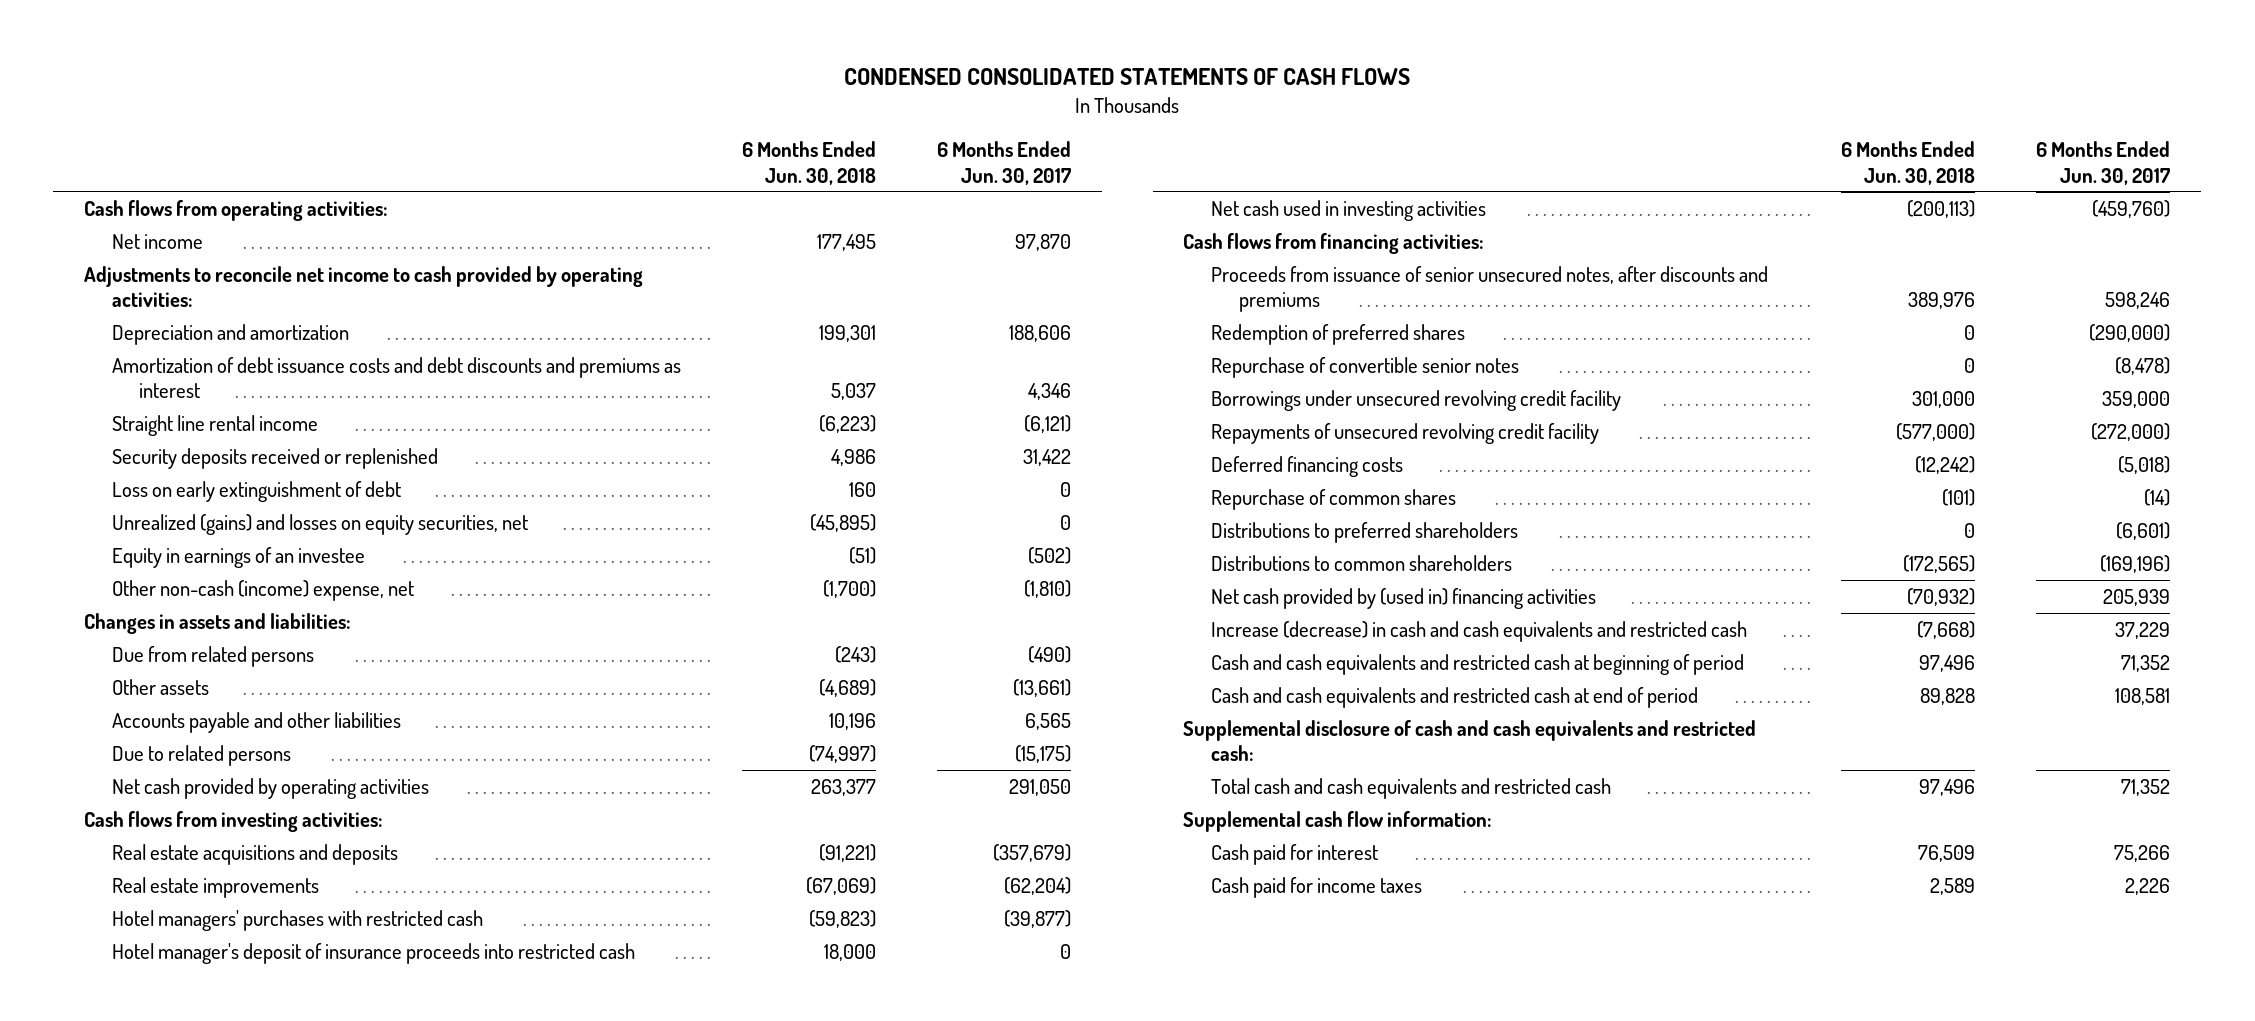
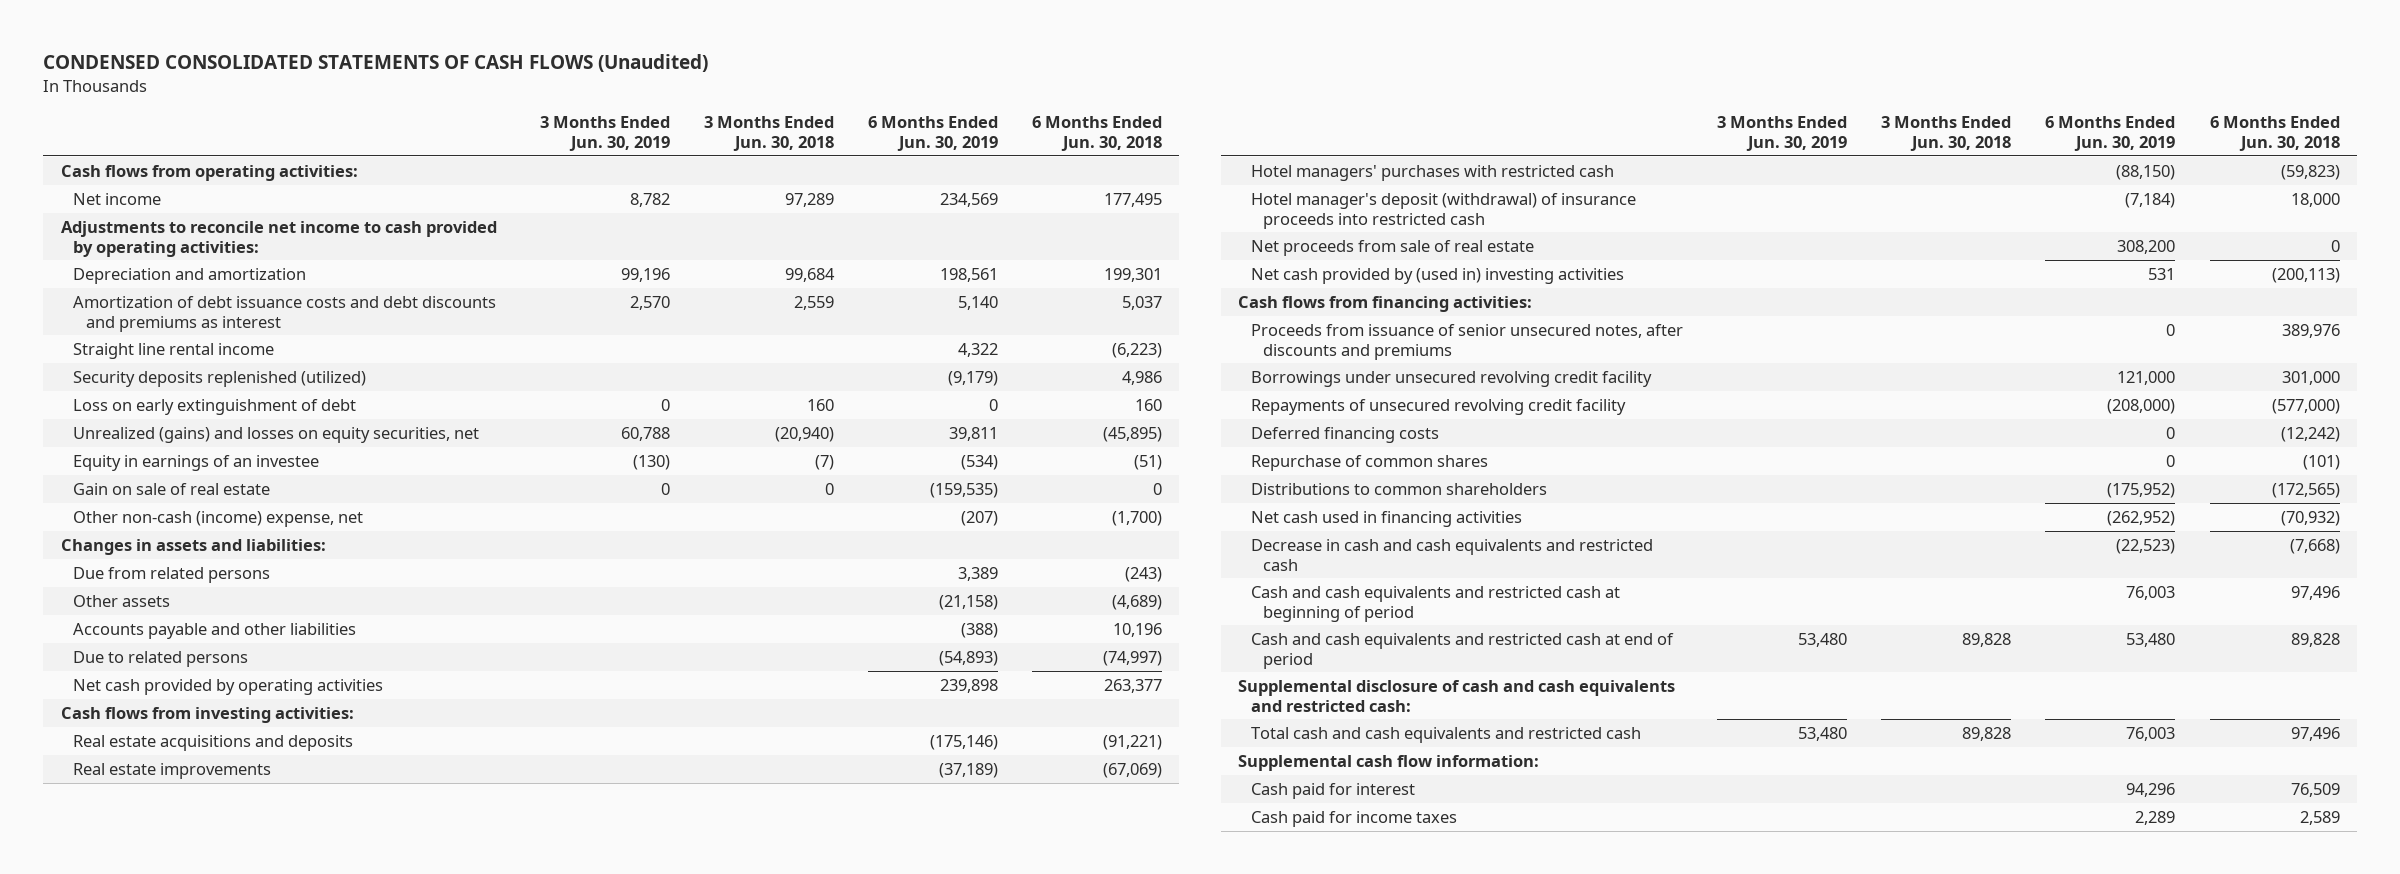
[844,68,1411,86] CONDENSED CONSOLIDATED STATEMENTS OF CASH FLOWS -> [43,54,709,73] CONDENSED CONSOLIDATED STATEMENTS OF CASH FLOWS (Unaudited)
[937,141,1072,185] 6 Months Ended Jun. 30, 2017 -> none
none -> [539,116,670,151] 3 Months Ended Jun. 30, 2019
none -> [703,116,834,151] 3 Months Ended Jun. 30, 2018
none -> [868,116,999,151] 6 Months Ended Jun. 30, 2019
[111,447,438,469] Security deposits received or replenished -> [73,370,367,387] Security deposits replenished (utilized)
none -> [73,482,271,495] Gain on sale of real estate
[111,942,635,964] Hotel manager's deposit of insurance proceeds into restricted cash -> [1250,192,1636,229] Hotel manager's deposit (withdrawal) of insurance proceeds into restricted cash
none -> [1250,239,1534,256] Net proceeds from sale of real estate
[1211,199,1487,221] Net cash used in investing activities -> [1250,267,1624,284] Net cash provided by (used in) investing activities
[1211,323,1466,345] Redemption of preferred shares -> none
[1211,356,1520,378] Repurchase of convertible senior notes -> none
[1211,521,1519,543] Distributions to preferred shareholders -> none
[1211,587,1597,609] Net cash provided by (used in) financing activities -> [1250,510,1522,527] Net cash used in financing activities
[1211,620,1748,642] Increase (decrease) in cash and cash equivalents and restricted cash -> [1250,538,1653,571] Decrease in cash and cash equivalents and restricted cash

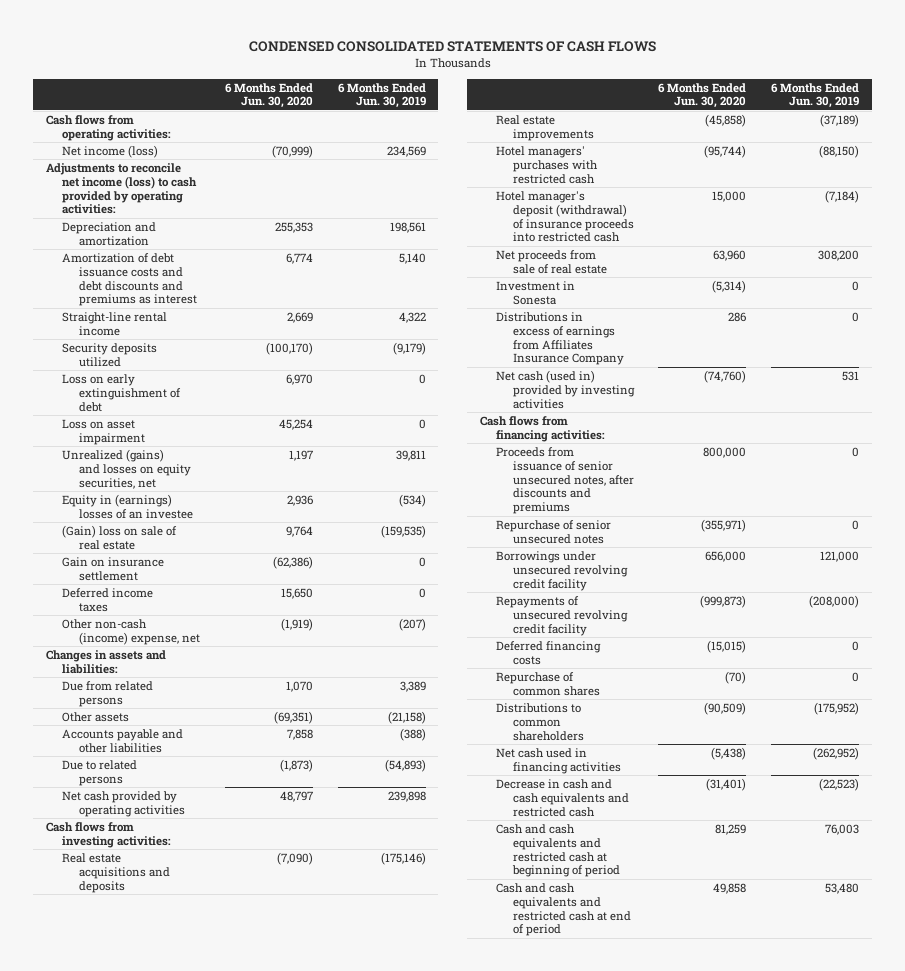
[43,54,709,73] CONDENSED CONSOLIDATED STATEMENTS OF CASH FLOWS (Unaudited) -> [248,41,656,53] CONDENSED CONSOLIDATED STATEMENTS OF CASH FLOWS
[539,116,670,151] 3 Months Ended Jun. 30, 2019 -> none
[703,116,834,151] 3 Months Ended Jun. 30, 2018 -> none
[1032,116,1163,151] 6 Months Ended Jun. 30, 2018 -> none
none -> [224,82,313,109] 6 Months Ended Jun. 30, 2020
[73,192,162,205] Net income -> [62,144,159,158] Net income (loss)
[60,220,497,257] Adjustments to reconcile net income to cash provided by operating activities: -> [45,162,198,215] Adjustments to reconcile net income (loss) to cash provided by operating activities:
[73,342,275,359] Straight line rental income -> [62,311,168,336] Straight-line rental income
[73,370,367,387] Security deposits replenished (utilized) -> [62,342,158,367] Security deposits utilized
none -> [62,418,145,445] Loss on asset impairment
[73,454,320,471] Equity in earnings of an investee -> [62,493,193,519] Equity in (earnings) losses of an investee
[73,482,271,495] Gain on sale of real estate -> [62,524,178,550] (Gain) loss on sale of real estate
none -> [62,556,165,581] Gain on insurance settlement
none -> [62,587,154,612] Deferred income taxes
none -> [496,280,576,305] Investment in Sonesta
none -> [496,311,624,366] Distributions in excess of earnings from Affiliates Insurance Company
[1250,267,1624,284] Net cash provided by (used in) investing activities -> [496,369,635,409] Net cash (used in) provided by investing activities
none -> [496,519,612,544] Repurchase of senior unsecured notes
[1238,679,1676,712] Supplemental disclosure of cash and cash equivalents and restricted cash: -> none
[1250,726,1641,743] Total cash and cash equivalents and restricted cash -> none
[1238,754,1540,771] Supplemental cash flow information: -> none
[1250,782,1415,799] Cash paid for interest -> none
[1250,810,1457,827] Cash paid for income taxes -> none

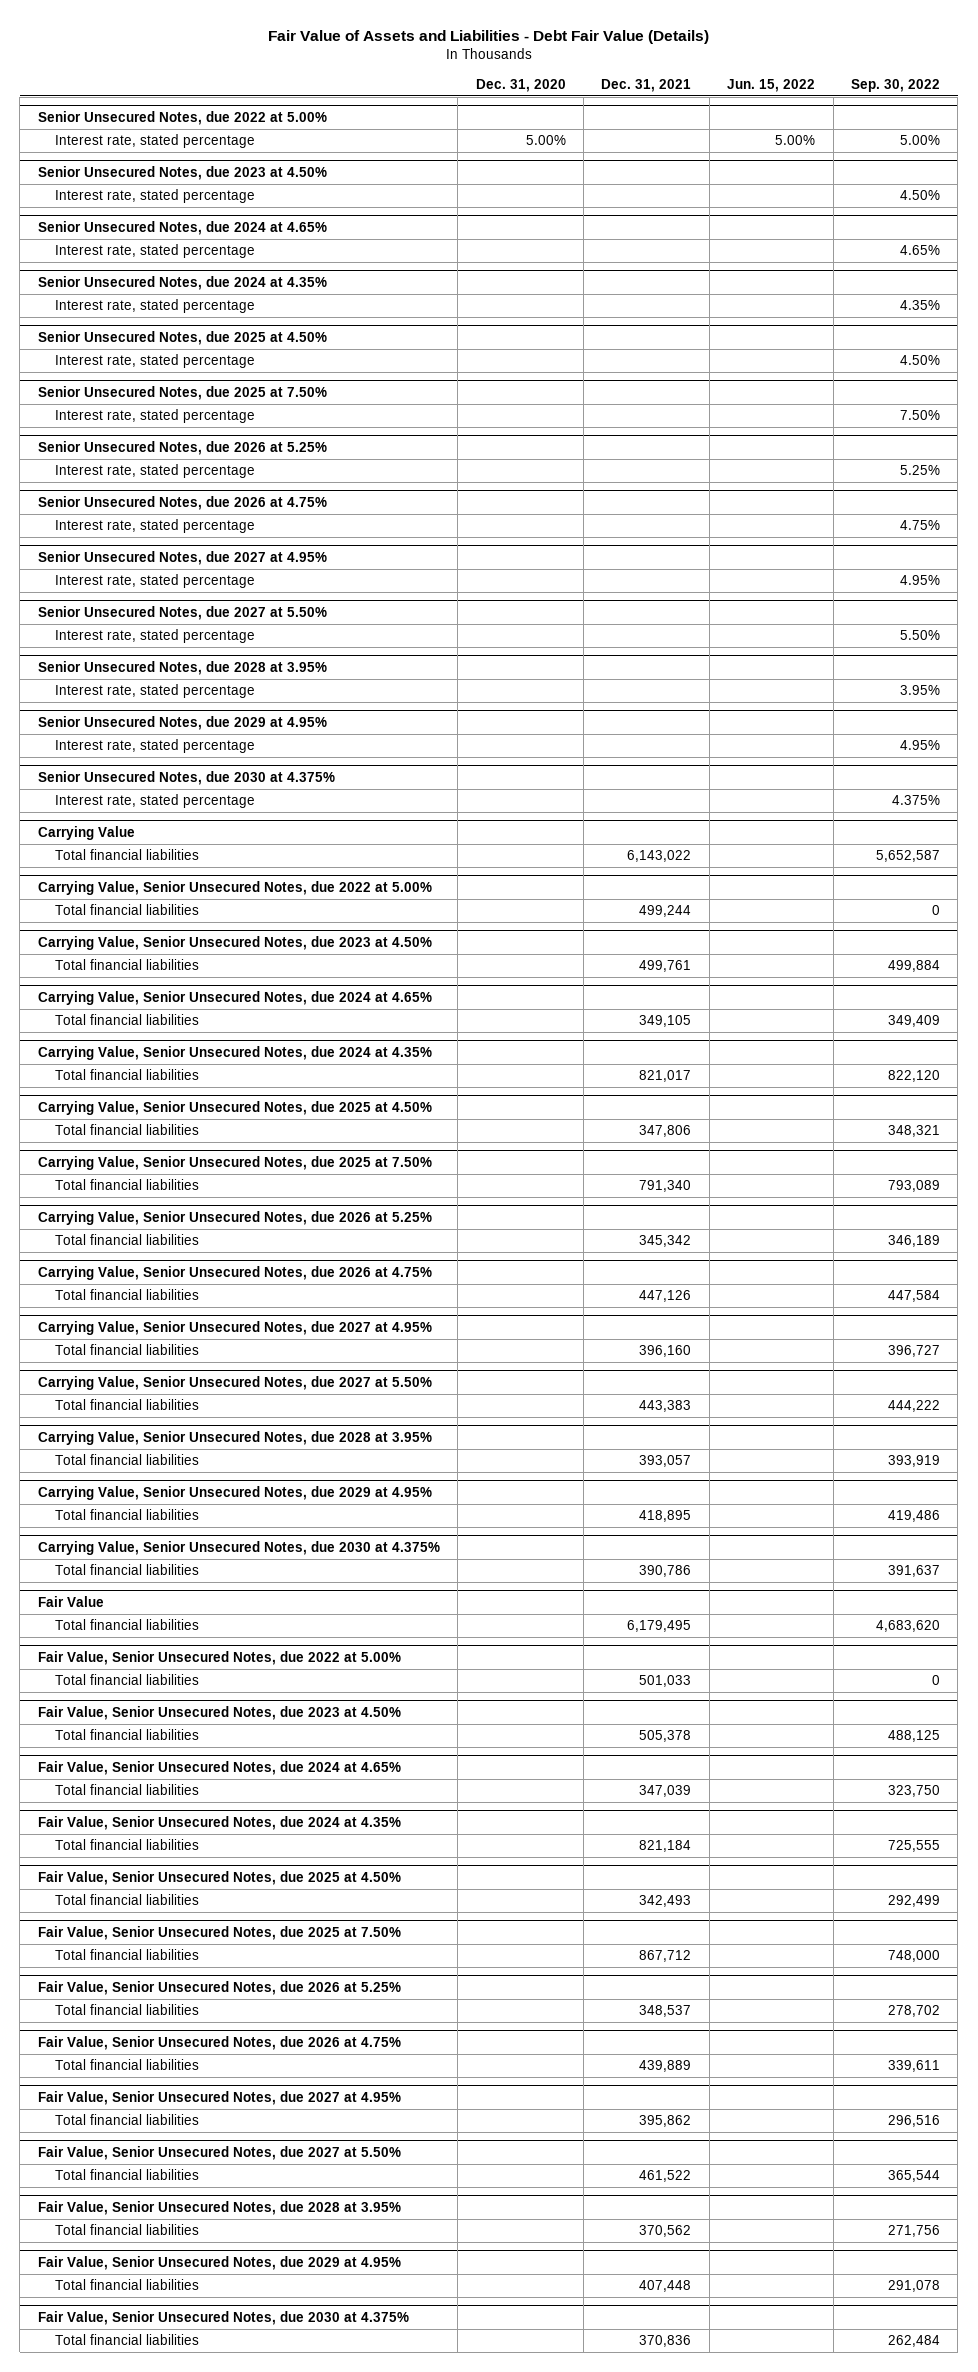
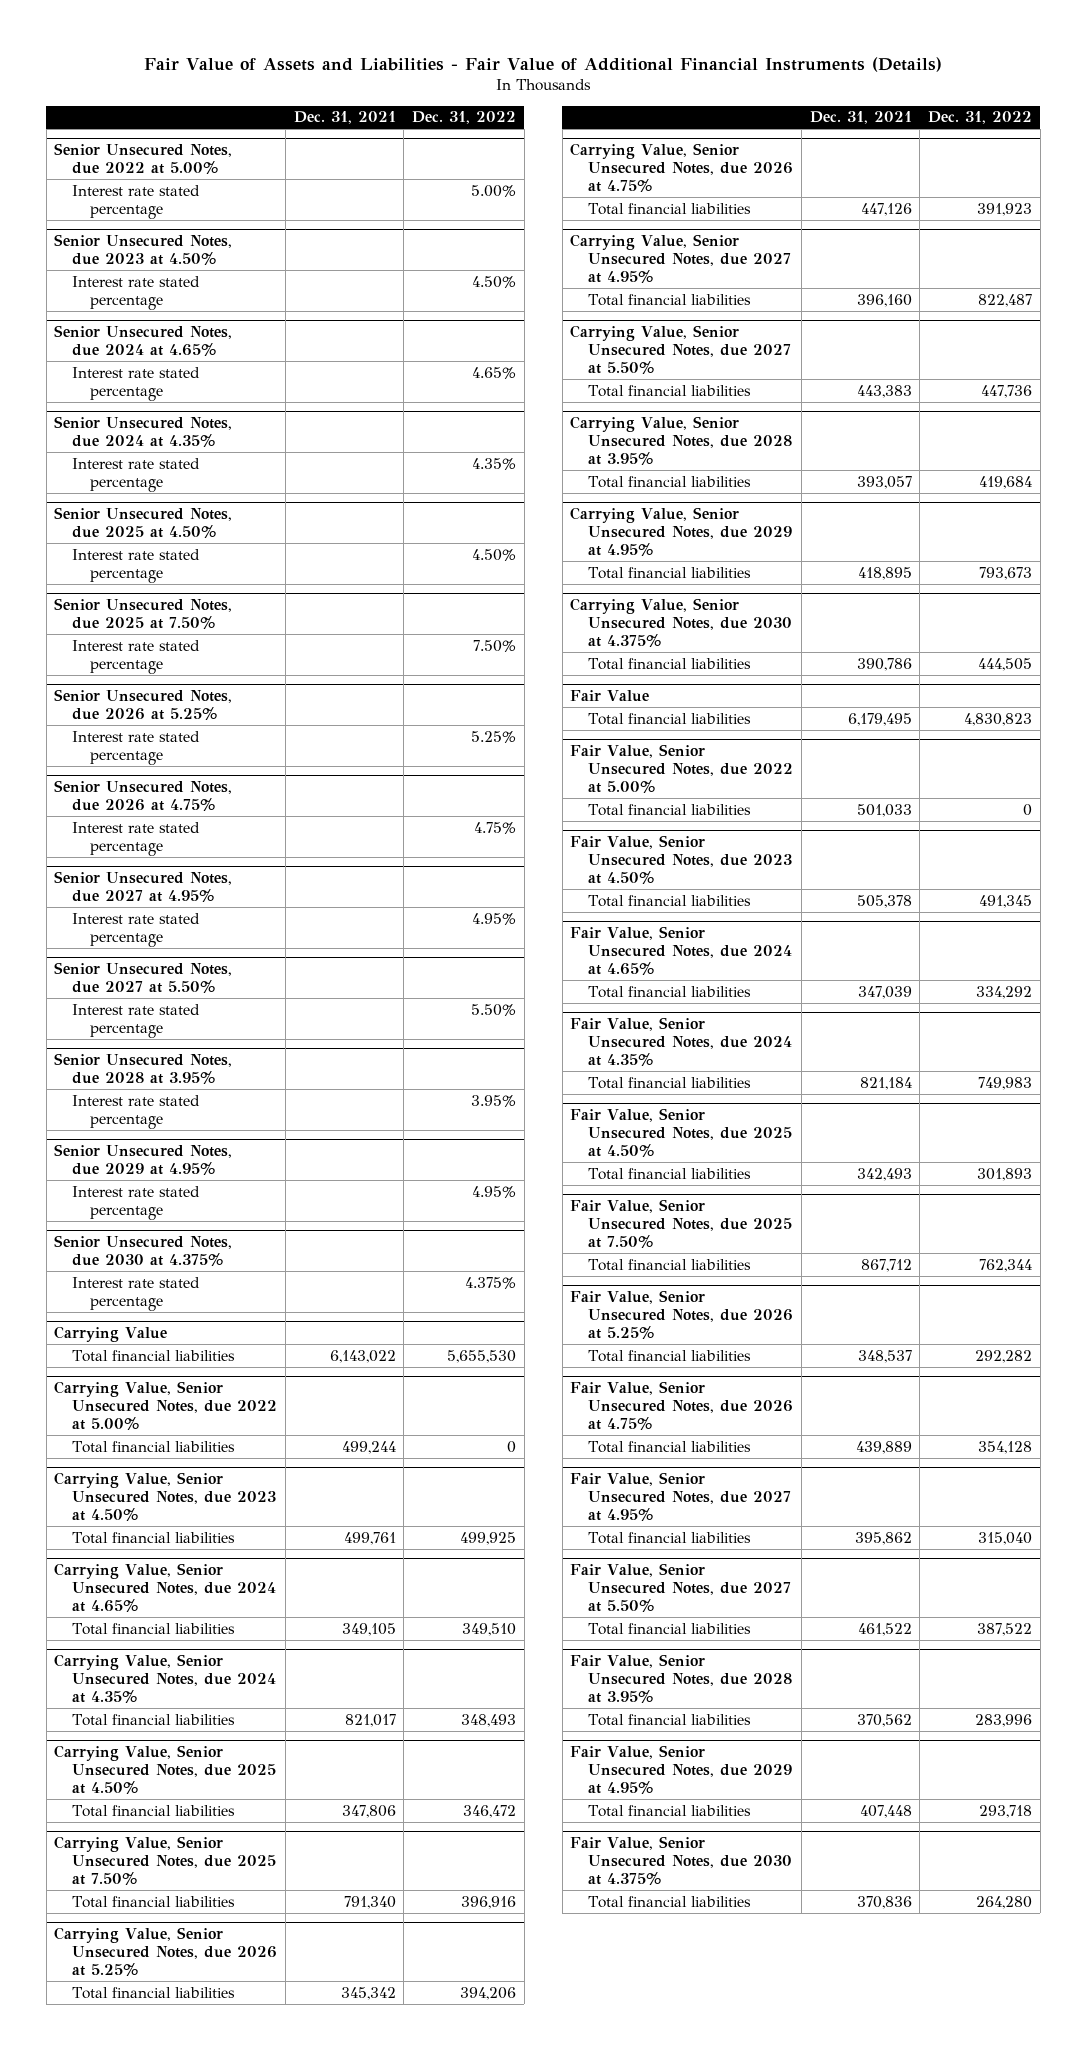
[267,29,709,44] Fair Value of Assets and Liabilities - Debt Fair Value (Details) -> [144,56,943,72] Fair Value of Assets and Liabilities - Fair Value of Additional Financial Instruments (Details)
[475,78,566,92] Dec. 31, 2020 -> none
[727,78,816,92] Jun. 15, 2022 -> none
[850,78,940,92] Sep. 30, 2022 -> none
none -> [411,111,516,125] Dec. 31, 2022
[54,134,255,149] Interest rate, stated percentage -> [72,184,201,219] Interest rate stated percentage
[54,189,255,204] Interest rate, stated percentage -> [72,275,201,310] Interest rate stated percentage
[54,244,255,259] Interest rate, stated percentage -> [72,366,201,401] Interest rate stated percentage
[54,299,255,314] Interest rate, stated percentage -> [72,457,201,492] Interest rate stated percentage
[54,354,255,369] Interest rate, stated percentage -> [72,548,201,583] Interest rate stated percentage
[54,409,255,424] Interest rate, stated percentage -> [72,639,201,674] Interest rate stated percentage
[54,464,255,479] Interest rate, stated percentage -> [72,730,201,765] Interest rate stated percentage
[54,519,255,534] Interest rate, stated percentage -> [72,821,201,856] Interest rate stated percentage
[54,574,255,589] Interest rate, stated percentage -> [72,912,201,947] Interest rate stated percentage
[54,629,255,644] Interest rate, stated percentage -> [72,1003,201,1038] Interest rate stated percentage
[54,684,255,699] Interest rate, stated percentage -> [72,1094,201,1129] Interest rate stated percentage
[54,739,255,754] Interest rate, stated percentage -> [72,1185,201,1220] Interest rate stated percentage
[54,794,255,809] Interest rate, stated percentage -> [72,1276,201,1311] Interest rate stated percentage

